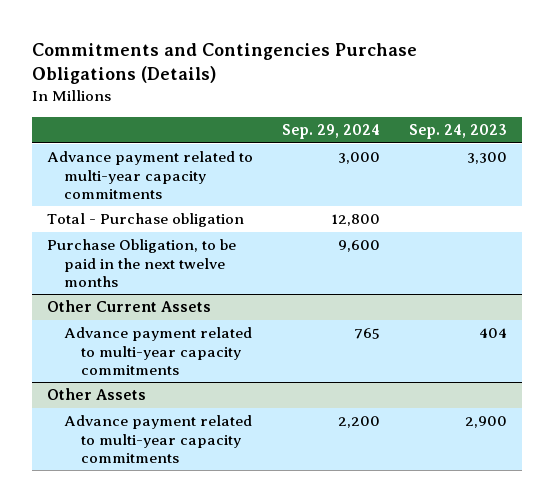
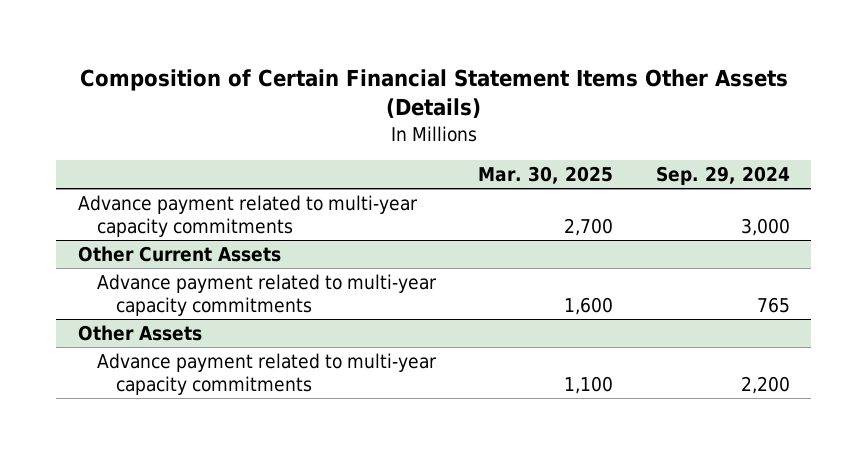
[32,43,418,85] Commitments and Contingencies Purchase Obligations (Details) -> [79,68,788,119] Composition of Certain Financial Statement Items Other Assets (Details)
[408,124,507,140] Sep. 24, 2023 -> none
none -> [478,166,614,185] Mar. 30, 2025
[46,213,244,228] Total - Purchase obligation -> none
[46,239,236,288] Purchase Obligation, to be paid in the next twelve months -> none

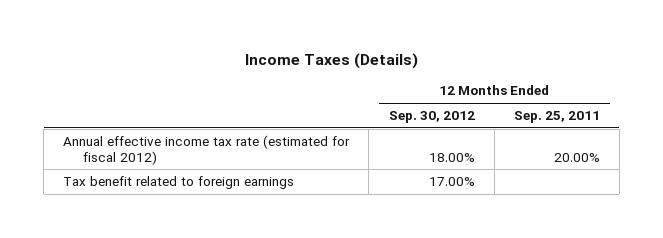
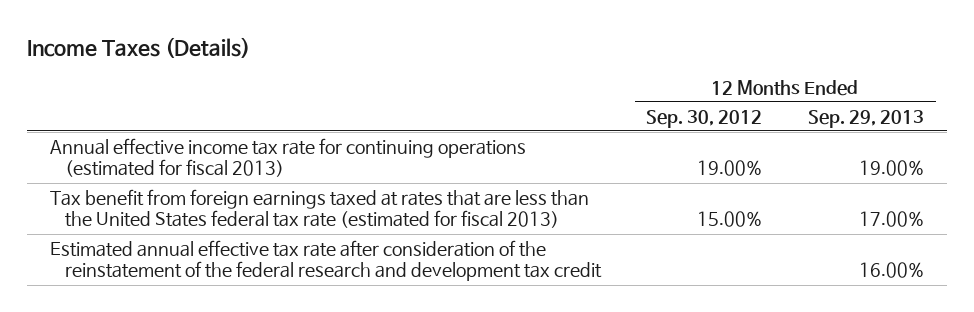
[513,111,600,124] Sep. 25, 2011 -> none
none -> [808,109,925,128] Sep. 29, 2013
[63,176,295,190] Tax benefit related to foreign earnings -> none
[63,135,351,165] Annual effective income tax rate (estimated for fiscal 2012) -> [50,137,527,178] Annual effective income tax rate for continuing operations (estimated for fiscal 2013)
[428,152,475,162] 18.00% -> [697,160,763,177] 19.00%
none -> [50,188,590,229] Tax benefit from foreign earnings taxed at rates that are less than the United States federal tax rate (estimated for fiscal 2013)
none -> [50,239,602,282] Estimated annual effective tax rate after consideration of the reinstatement of the federal research and development tax credit

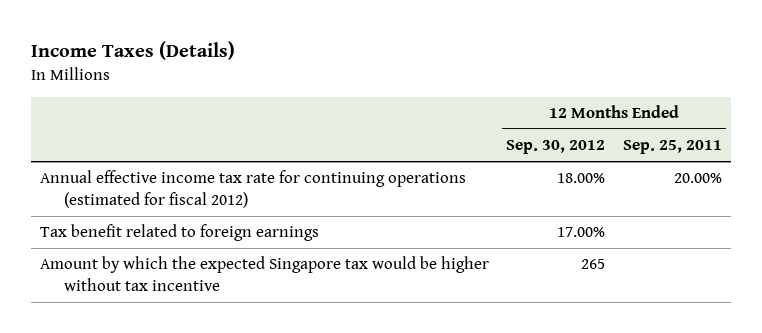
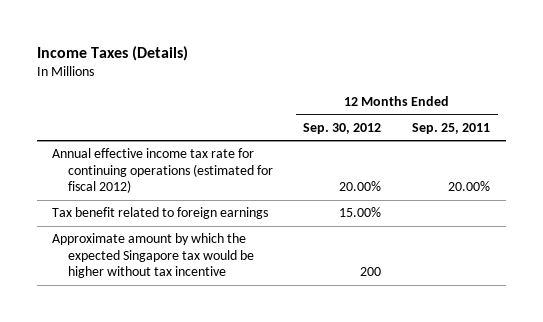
[557,173,606,184] 18.00% -> [339,181,382,192] 20.00%
[557,227,606,238] 17.00% -> [339,207,382,218] 15.00%
[39,256,489,291] Amount by which the expected Singapore tax would be higher without tax incentive -> [52,233,254,279] Approximate amount by which the expected Singapore tax would be higher without tax incentive
[581,259,606,270] 265 -> [360,267,382,277] 200

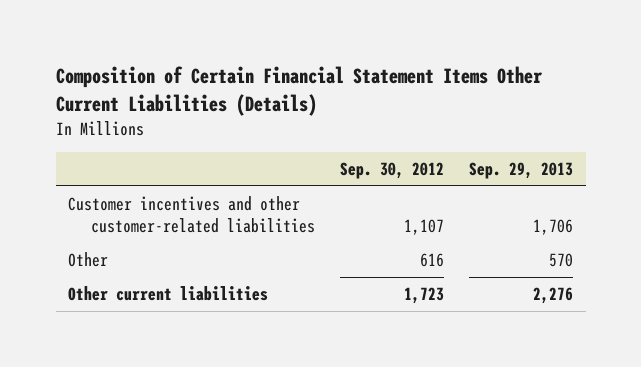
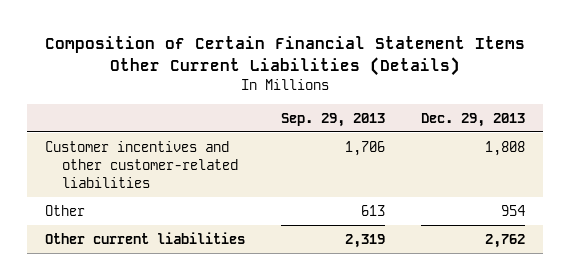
[340,162,445,180] Sep. 30, 2012 -> none
none -> [421,112,526,127] Dec. 29, 2013
[549,252,574,267] 570 -> [361,204,386,216] 613
[533,286,574,304] 2,276 -> [345,233,386,248] 2,319

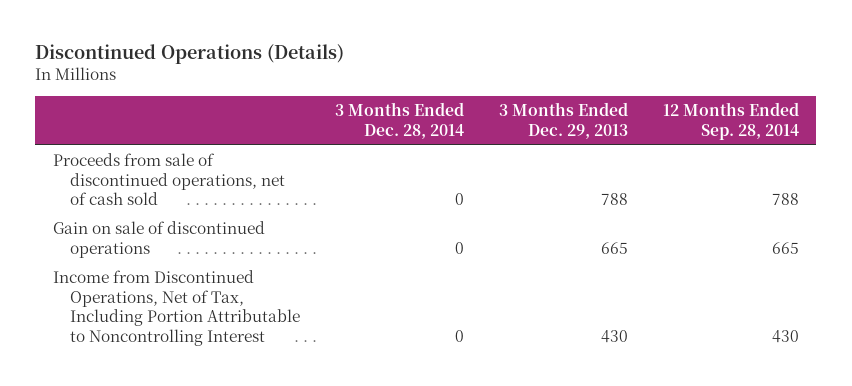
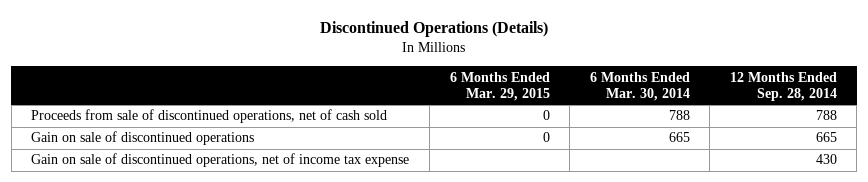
[334,102,464,139] 3 Months Ended Dec. 28, 2014 -> none
[498,102,628,139] 3 Months Ended Dec. 29, 2013 -> none
none -> [449,71,550,101] 6 Months Ended Mar. 29, 2015
none -> [589,71,690,101] 6 Months Ended Mar. 30, 2014
[52,270,300,346] Income from Discontinued Operations, Net of Tax, Including Portion Attributable to Noncontrolling Interest -> none
none -> [31,153,410,168] Gain on sale of discontinued operations, net of income tax expense

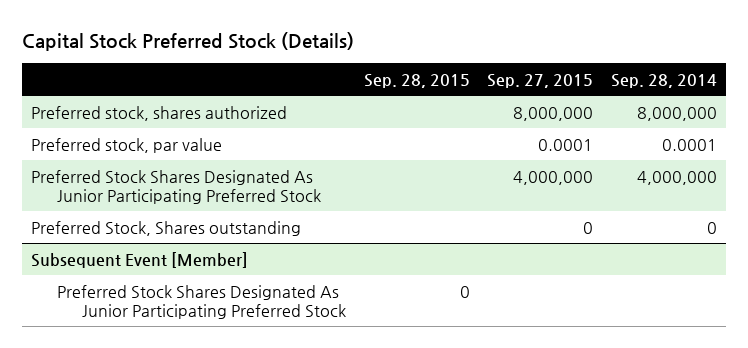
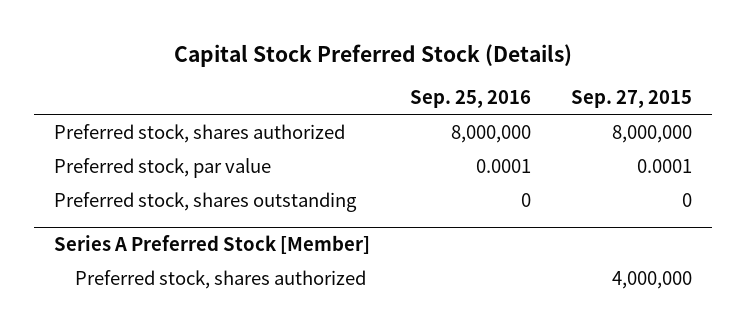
[363,73,470,88] Sep. 28, 2015 -> none
[610,73,717,88] Sep. 28, 2014 -> none
none -> [409,90,531,109] Sep. 25, 2016
[31,169,321,204] Preferred Stock Shares Designated As Junior Participating Preferred Stock -> none
[31,251,249,268] Subsequent Event [Member] -> none
[56,284,347,319] Preferred Stock Shares Designated As Junior Participating Preferred Stock -> none
[31,220,302,236] Preferred Stock, Shares outstanding -> [53,191,357,212] Preferred stock, shares outstanding
none -> [53,235,370,255] Series A Preferred Stock [Member]
none -> [74,269,366,289] Preferred stock, shares authorized

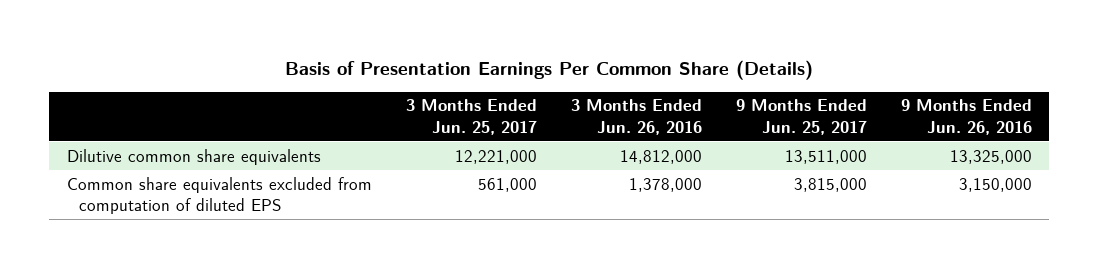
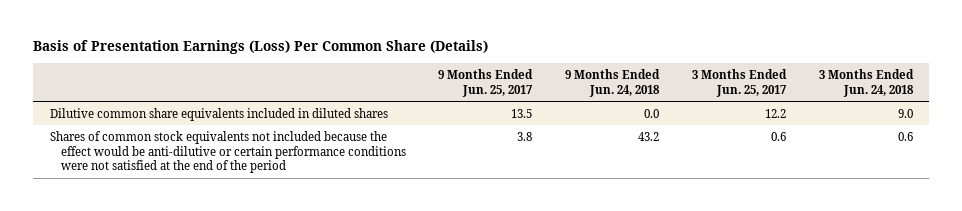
[285,60,814,81] Basis of Presentation Earnings Per Common Share (Details) -> [33,40,489,55] Basis of Presentation Earnings (Loss) Per Common Share (Details)
[570,99,702,135] 3 Months Ended Jun. 26, 2016 -> none
[901,99,1033,135] 9 Months Ended Jun. 26, 2016 -> none
none -> [565,68,661,97] 9 Months Ended Jun. 24, 2018
none -> [818,68,914,97] 3 Months Ended Jun. 24, 2018
[66,176,372,214] Common share equivalents excluded from computation of diluted EPS -> none
[66,148,321,165] Dilutive common share equivalents -> [49,107,388,121] Dilutive common share equivalents included in diluted shares
[454,149,537,164] 12,221,000 -> [764,108,786,118] 12.2
[784,149,867,164] 13,511,000 -> [511,108,533,118] 13.5
none -> [49,130,406,174] Shares of common stock equivalents not included because the effect would be anti-dilutive or certain performance conditions were not satisfied at the end of the period

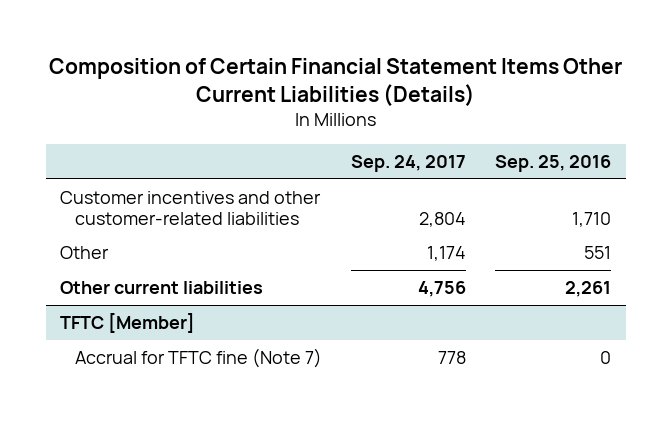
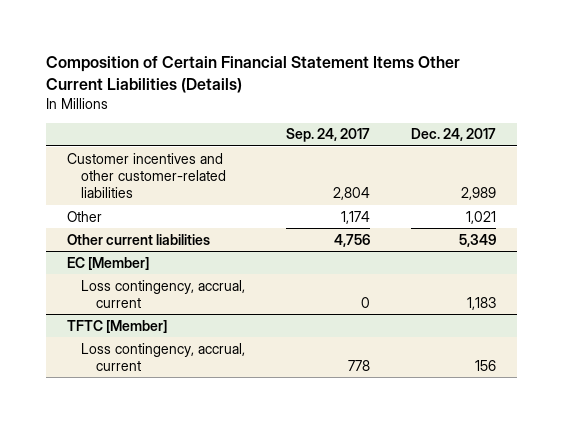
[495,155,612,173] Sep. 25, 2016 -> none
none -> [411,128,497,142] Dec. 24, 2017
none -> [66,256,149,270] EC [Member]
none -> [81,279,246,308] Loss contingency, accrual, current
[75,347,323,368] Accrual for TFTC fine (Note 7) -> [81,342,246,371] Loss contingency, accrual, current

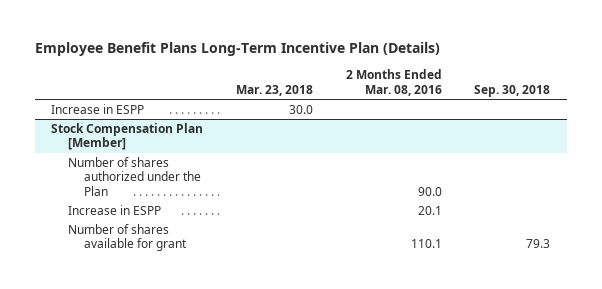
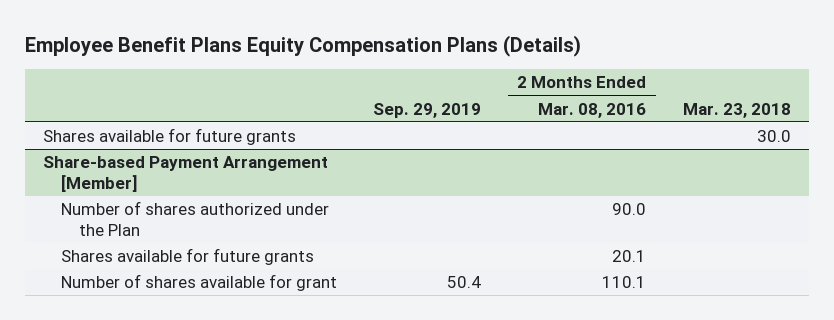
[34,42,440,57] Employee Benefit Plans Long-Term Incentive Plan (Details) -> [25,34,582,57] Employee Benefit Plans Equity Compensation Plans (Details)
[474,84,551,97] Sep. 30, 2018 -> none
none -> [373,102,482,118] Sep. 29, 2019
[51,104,145,115] Increase in ESPP -> [43,128,297,146] Shares available for future grants
[51,123,204,151] Stock Compensation Plan [Member] -> [43,156,329,192] Share-based Payment Arrangement [Member]
[67,205,161,216] Increase in ESPP -> [61,248,315,266] Shares available for future grants

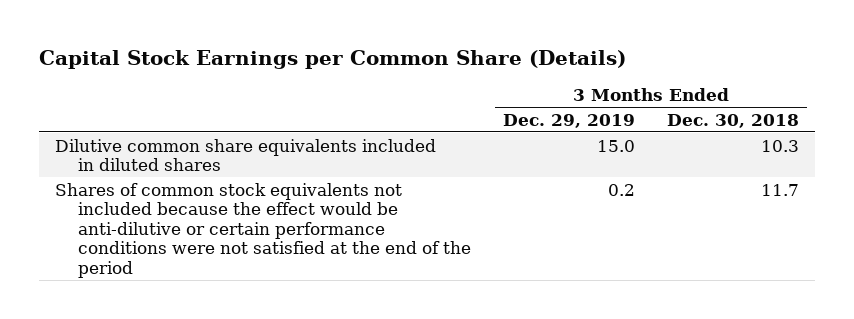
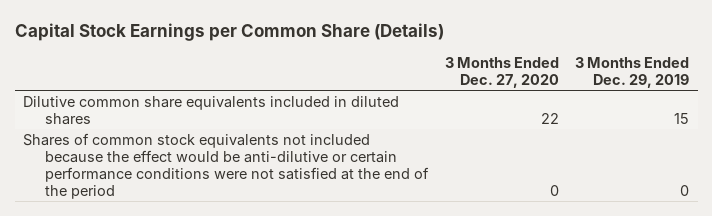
[667,113,800,128] Dec. 30, 2018 -> none
none -> [444,57,559,88] 3 Months Ended Dec. 27, 2020
[597,139,636,152] 15.0 -> [674,112,690,124] 15
[608,183,636,196] 0.2 -> [680,184,690,196] 0

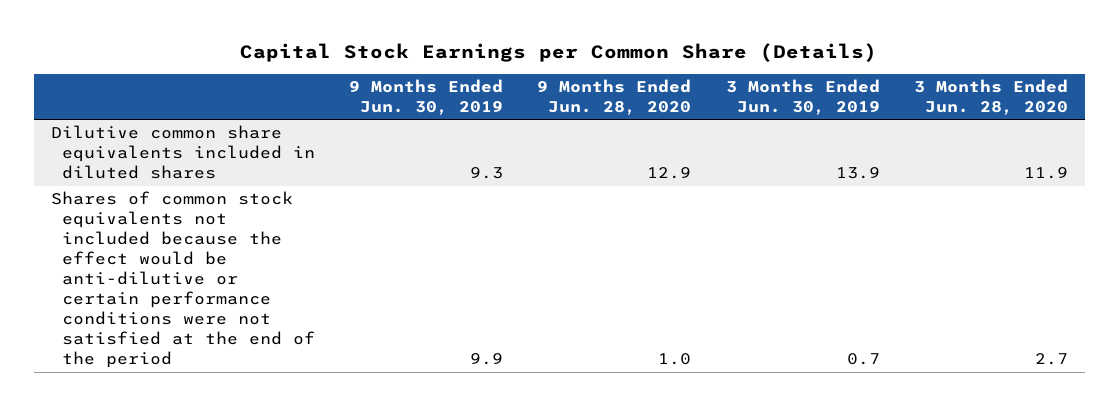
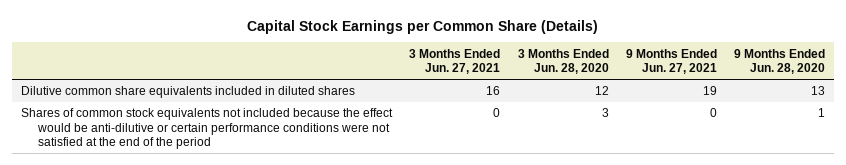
[349,79,504,115] 9 Months Ended Jun. 30, 2019 -> none
[725,79,880,115] 3 Months Ended Jun. 30, 2019 -> none
none -> [409,48,501,75] 3 Months Ended Jun. 27, 2021
none -> [625,48,717,75] 9 Months Ended Jun. 27, 2021
[647,167,692,180] 12.9 -> [811,86,826,96] 13
[1023,167,1068,180] 11.9 -> [594,86,609,96] 12
[658,353,692,366] 1.0 -> [818,108,826,118] 1
[1034,353,1068,366] 2.7 -> [601,108,609,118] 3

